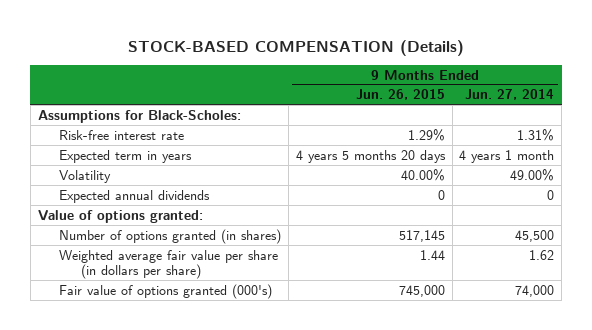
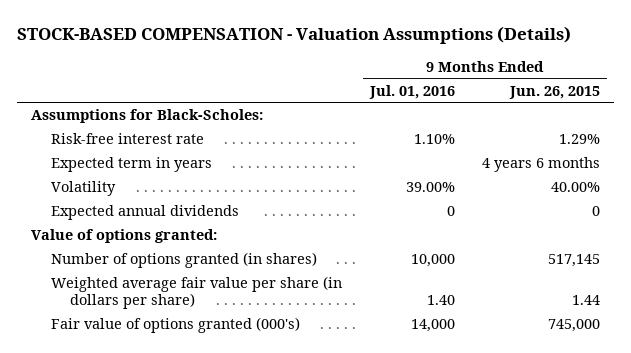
[128,39,465,56] STOCK-BASED COMPENSATION (Details) -> [17,26,572,45] STOCK-BASED COMPENSATION - Valuation Assumptions (Details)
[465,89,555,101] Jun. 27, 2014 -> none
none -> [368,84,455,99] Jul. 01, 2016
[295,149,446,163] 4 years 5 months 20 days -> [482,157,601,173] 4 years 6 months

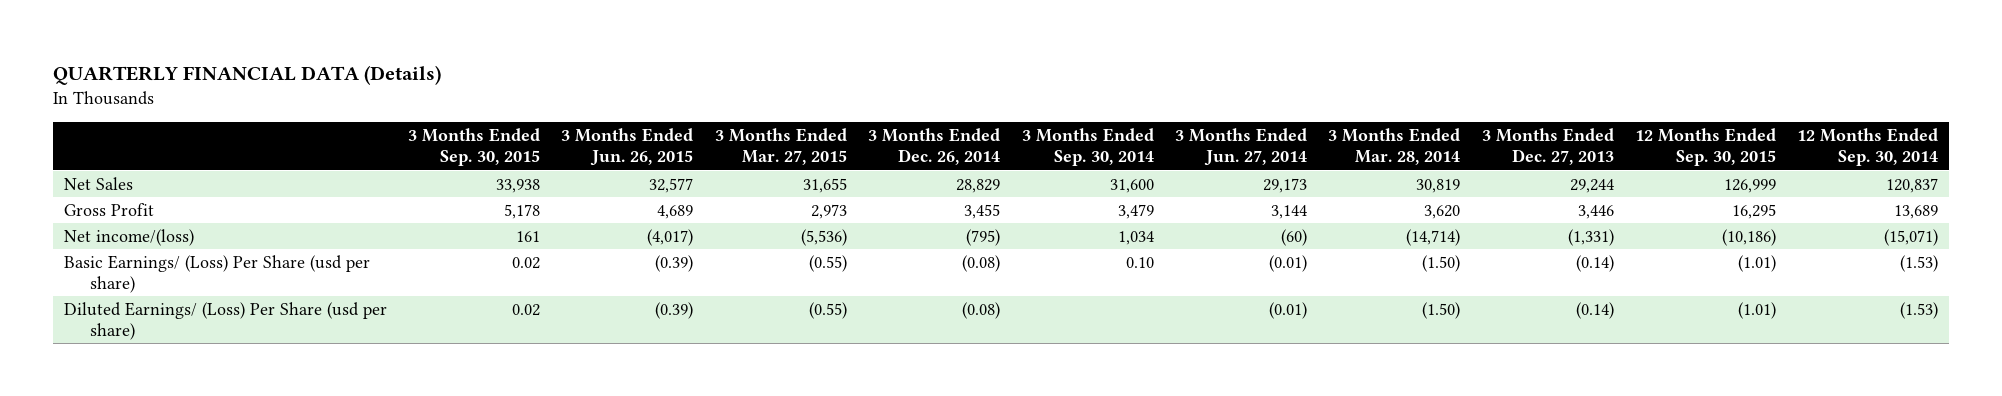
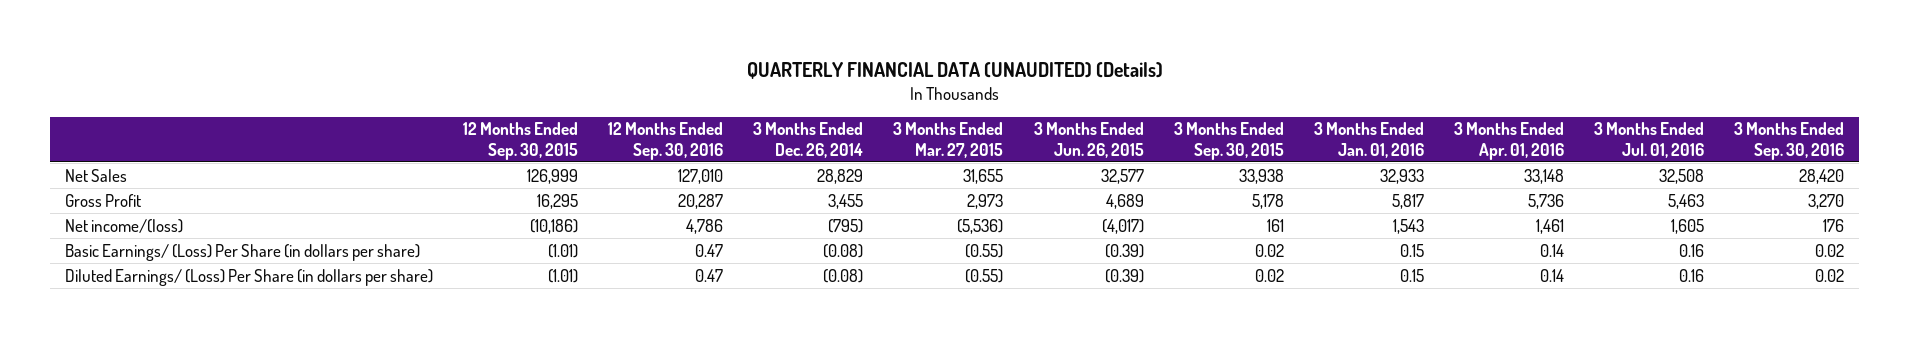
[52,65,441,86] QUARTERLY FINANCIAL DATA (Details) -> [746,61,1163,79] QUARTERLY FINANCIAL DATA (UNAUDITED) (Details)
[1021,127,1154,167] 3 Months Ended Sep. 30, 2014 -> none
[1174,127,1307,167] 3 Months Ended Jun. 27, 2014 -> none
[1328,127,1461,166] 3 Months Ended Mar. 28, 2014 -> none
[1481,127,1614,166] 3 Months Ended Dec. 27, 2013 -> none
[1797,127,1939,167] 12 Months Ended Sep. 30, 2014 -> none
none -> [608,122,724,160] 12 Months Ended Sep. 30, 2016
none -> [1313,122,1424,158] 3 Months Ended Jan. 01, 2016
none -> [1453,122,1564,160] 3 Months Ended Apr. 01, 2016
none -> [1593,122,1704,158] 3 Months Ended Jul. 01, 2016
none -> [1734,122,1845,160] 3 Months Ended Sep. 30, 2016
[63,254,370,294] Basic Earnings/ (Loss) Per Share (usd per share) -> [65,243,421,261] Basic Earnings/ (Loss) Per Share (in dollars per share)
[63,301,387,341] Diluted Earnings/ (Loss) Per Share (usd per share) -> [65,268,434,286] Diluted Earnings/ (Loss) Per Share (in dollars per share)

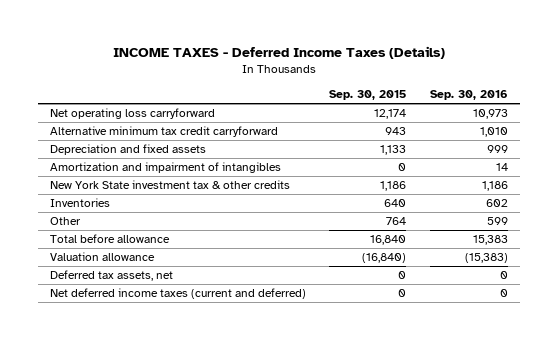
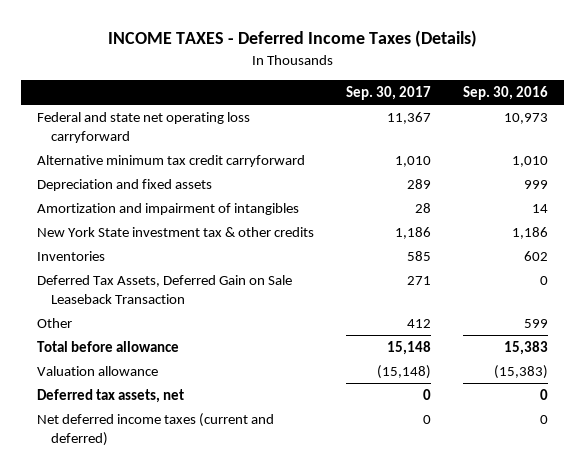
[329,90,407,101] Sep. 30, 2015 -> none
none -> [346,86,432,101] Sep. 30, 2017
[49,108,215,120] Net operating loss carryforward -> [36,112,250,144] Federal and state net operating loss carryforward
none -> [36,275,292,305] Deferred Tax Assets, Deferred Gain on Sale Leaseback Transaction

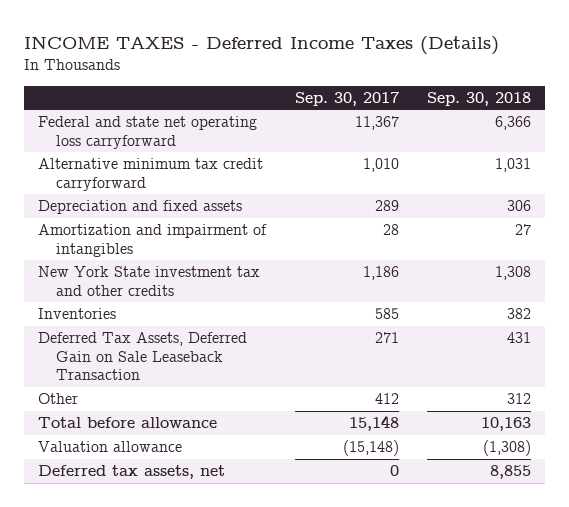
[463,86,549,101] Sep. 30, 2016 -> none
none -> [426,91,531,106] Sep. 30, 2018
[36,227,314,238] New York State investment tax & other credits -> [38,266,261,296] New York State investment tax and other credits
[36,413,274,447] Net deferred income taxes (current and deferred) -> none

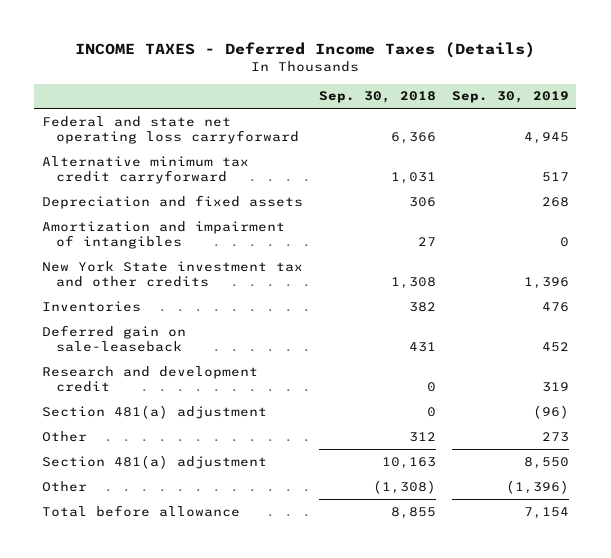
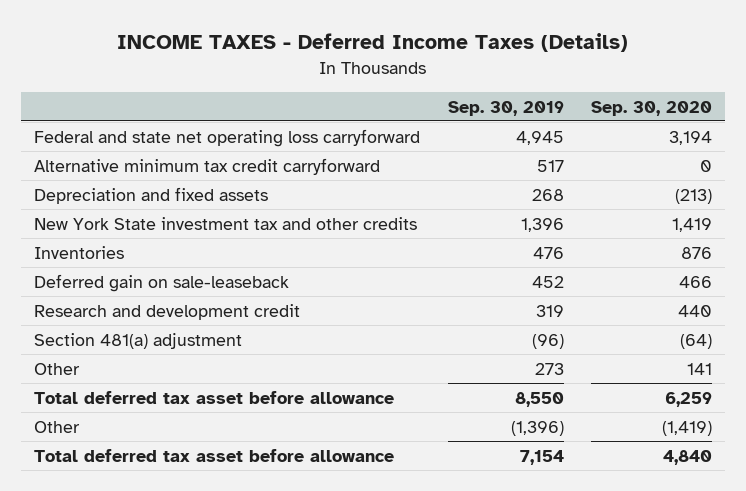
[318,91,436,104] Sep. 30, 2018 -> none
none -> [590,100,712,116] Sep. 30, 2020
[41,220,285,250] Amortization and impairment of intangibles -> none
[41,454,267,469] Section 481(a) adjustment -> [34,390,395,404] Total deferred tax asset before allowance
[41,504,240,517] Total before allowance -> [34,448,395,462] Total deferred tax asset before allowance

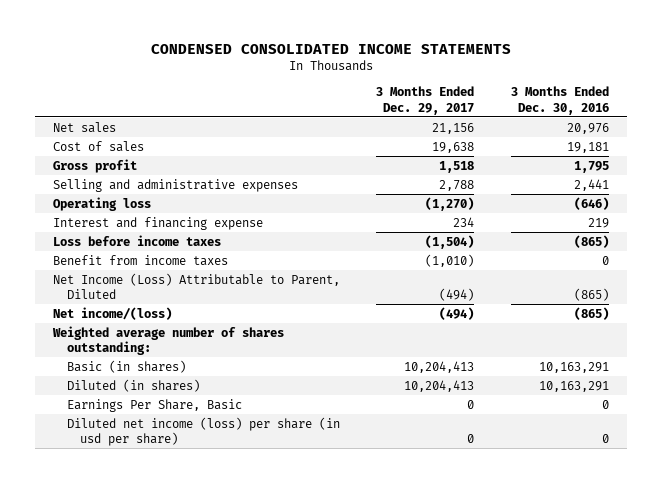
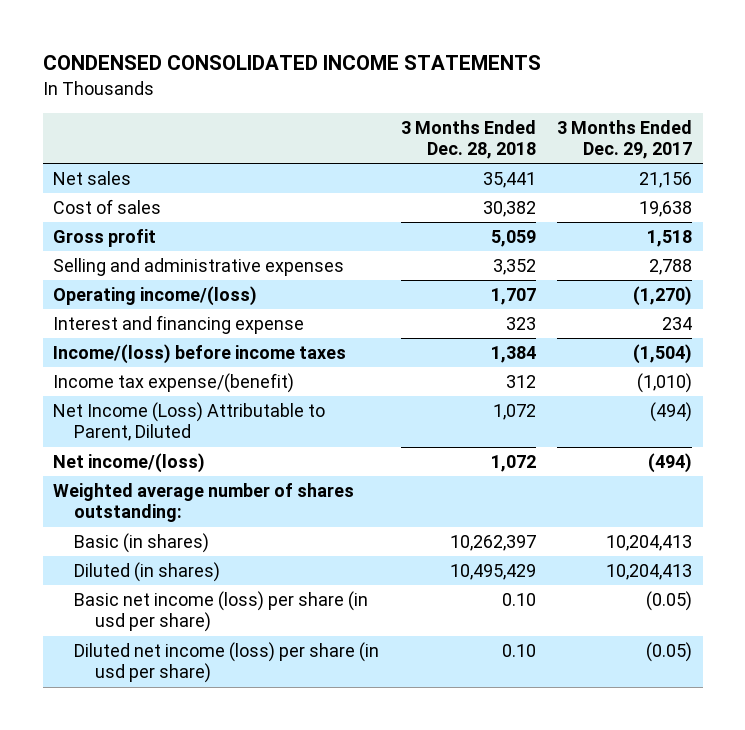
[510,86,609,115] 3 Months Ended Dec. 30, 2016 -> none
none -> [400,119,536,160] 3 Months Ended Dec. 28, 2018
[53,196,152,211] Operating loss -> [53,286,258,307] Operating income/(loss)
[53,234,222,246] Loss before income taxes -> [53,344,347,365] Income/(loss) before income taxes
[53,254,229,266] Benefit from income taxes -> [53,373,295,394] Income tax expense/(benefit)
[66,398,242,412] Earnings Per Share, Basic -> [74,591,369,633] Basic net income (loss) per share (in usd per share)
[467,399,475,409] 0 -> [646,591,693,612] (0.05)
[467,434,475,444] 0 -> [646,642,693,663] (0.05)

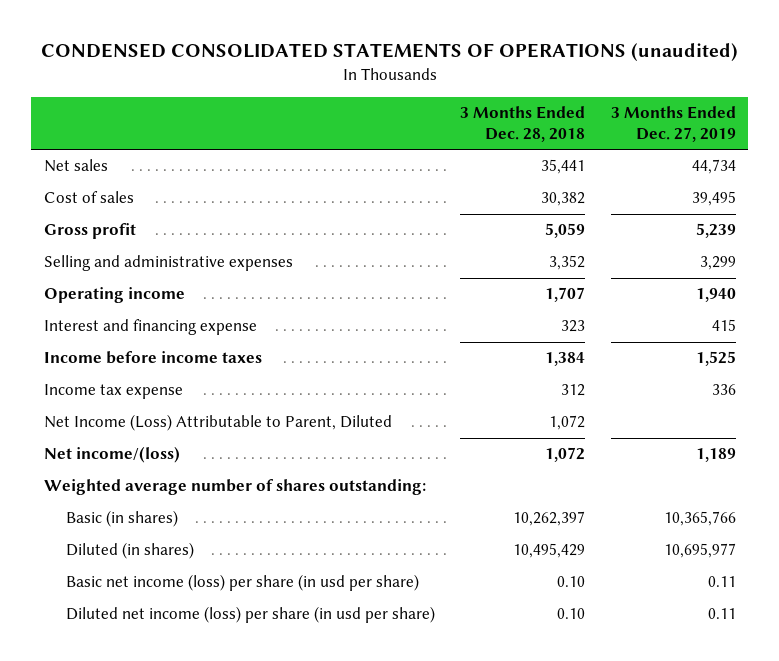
[42,55,541,71] CONDENSED CONSOLIDATED INCOME STATEMENTS -> [40,43,738,62] CONDENSED CONSOLIDATED STATEMENTS OF OPERATIONS (unaudited)
[557,119,693,160] 3 Months Ended Dec. 29, 2017 -> none
none -> [610,105,736,143] 3 Months Ended Dec. 27, 2019
[53,286,258,307] Operating income/(loss) -> [43,287,185,304] Operating income
[53,344,347,365] Income/(loss) before income taxes -> [43,351,262,365] Income before income taxes
[53,373,295,394] Income tax expense/(benefit) -> [43,384,183,400] Income tax expense

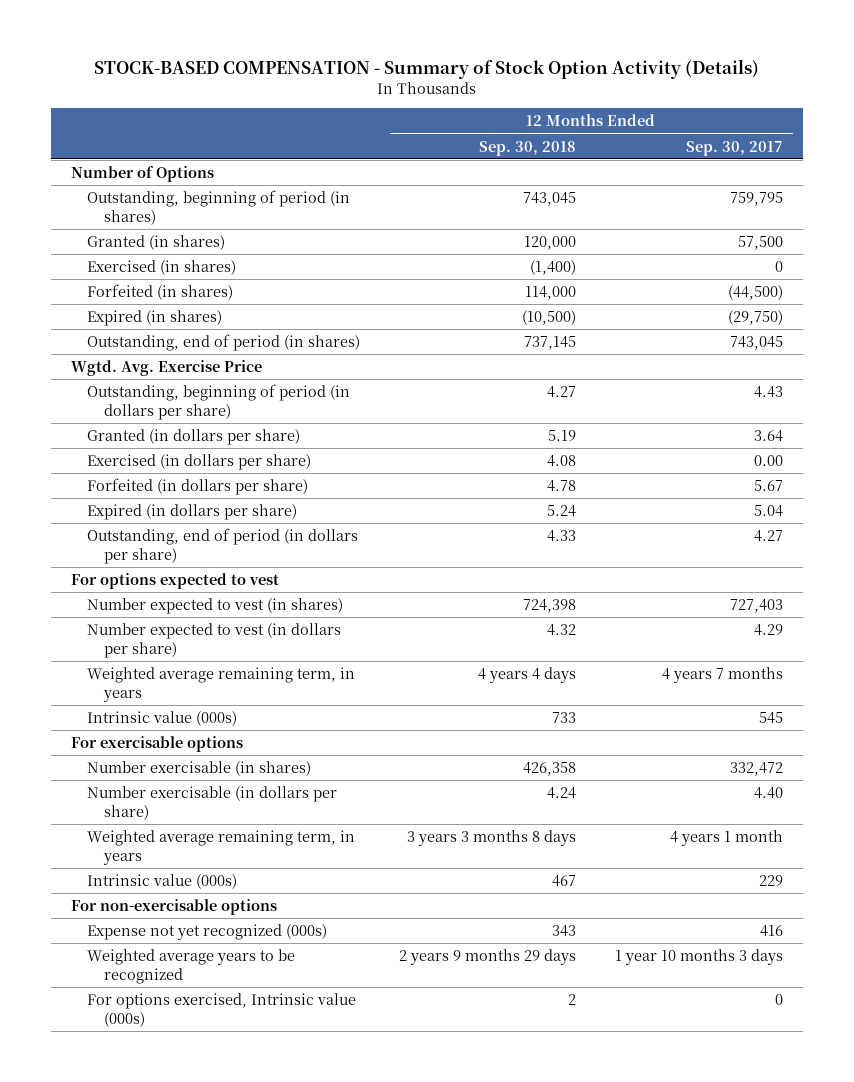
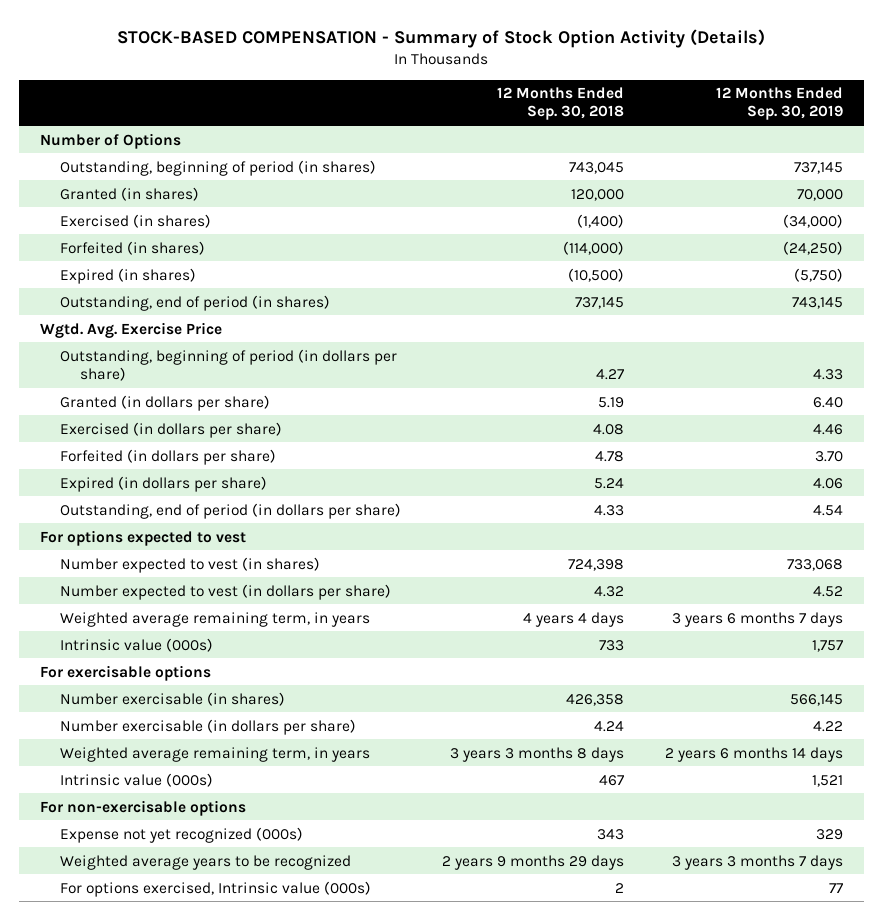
[686,140,784,156] Sep. 30, 2017 -> none
none -> [716,87,844,121] 12 Months Ended Sep. 30, 2019
[525,285,577,300] 114,000 -> [563,240,625,255] (114,000)

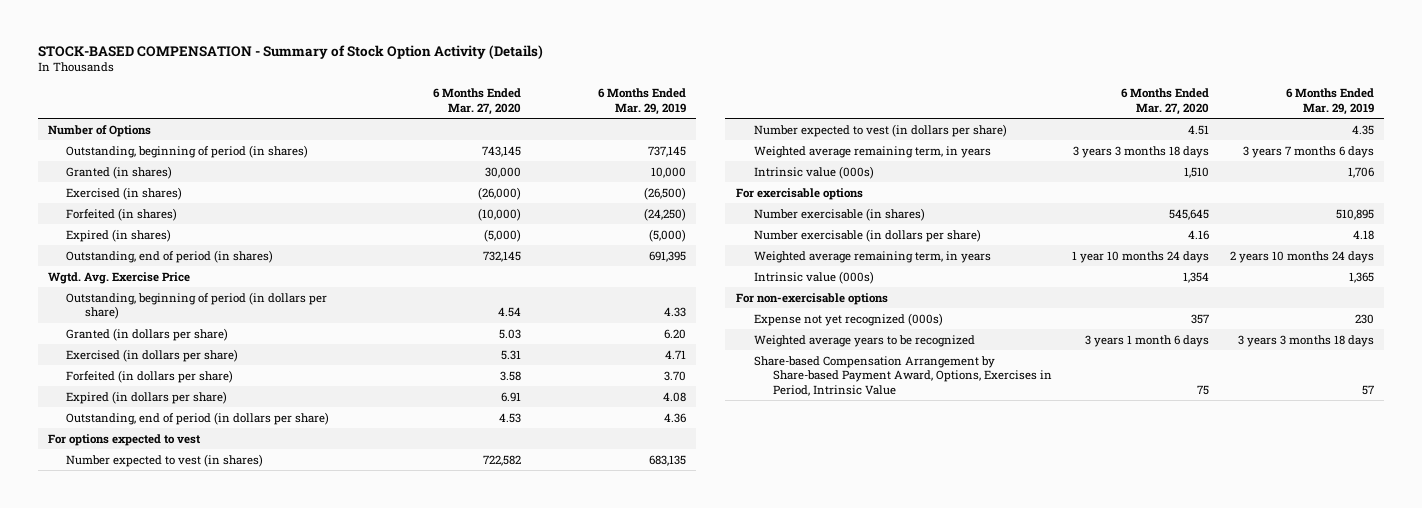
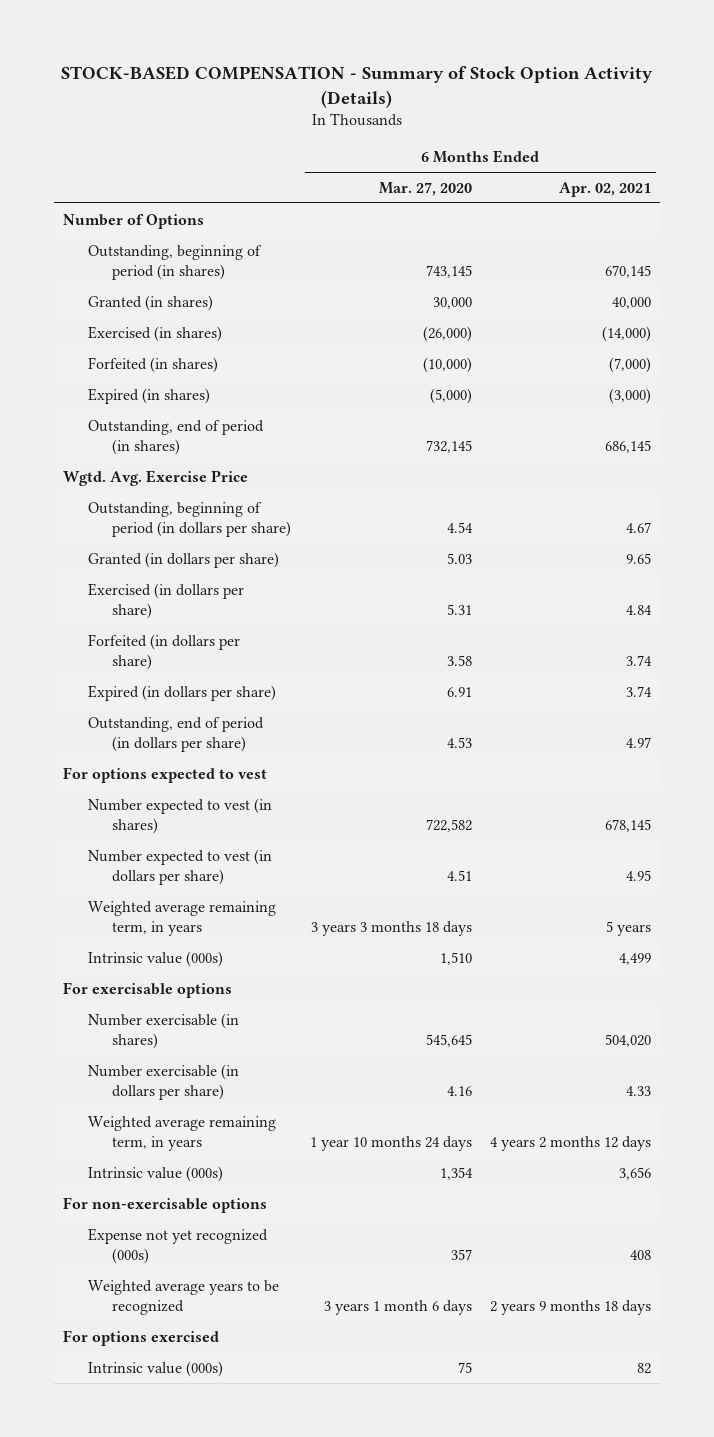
[598,88,687,116] 6 Months Ended Mar. 29, 2019 -> none
none -> [559,181,652,197] Apr. 02, 2021
none -> [63,1329,220,1346] For options exercised
[754,355,1052,397] Share-based Compensation Arrangement by Share-based Payment Award, Options, Exercises in Period, Intrinsic Value -> [87,1360,223,1377] Intrinsic value (000s)

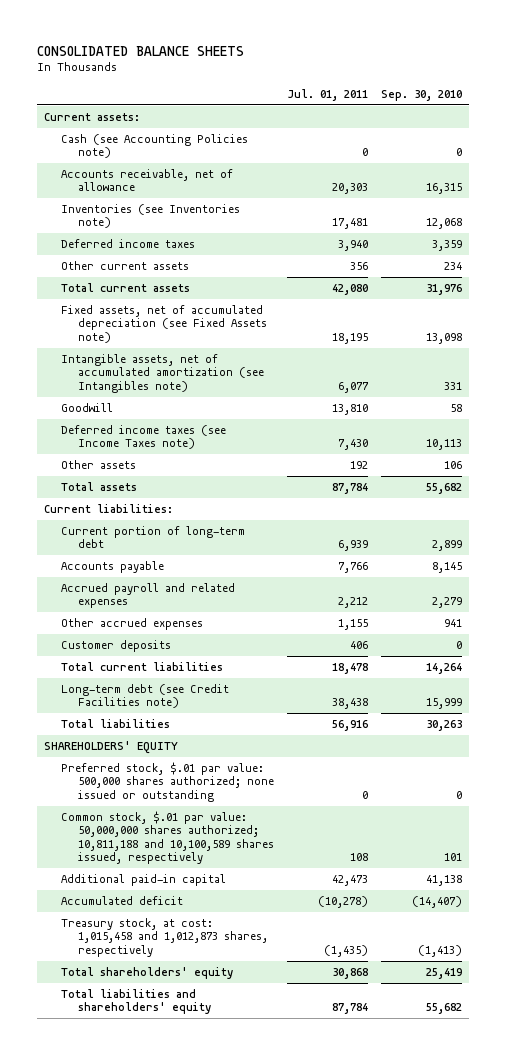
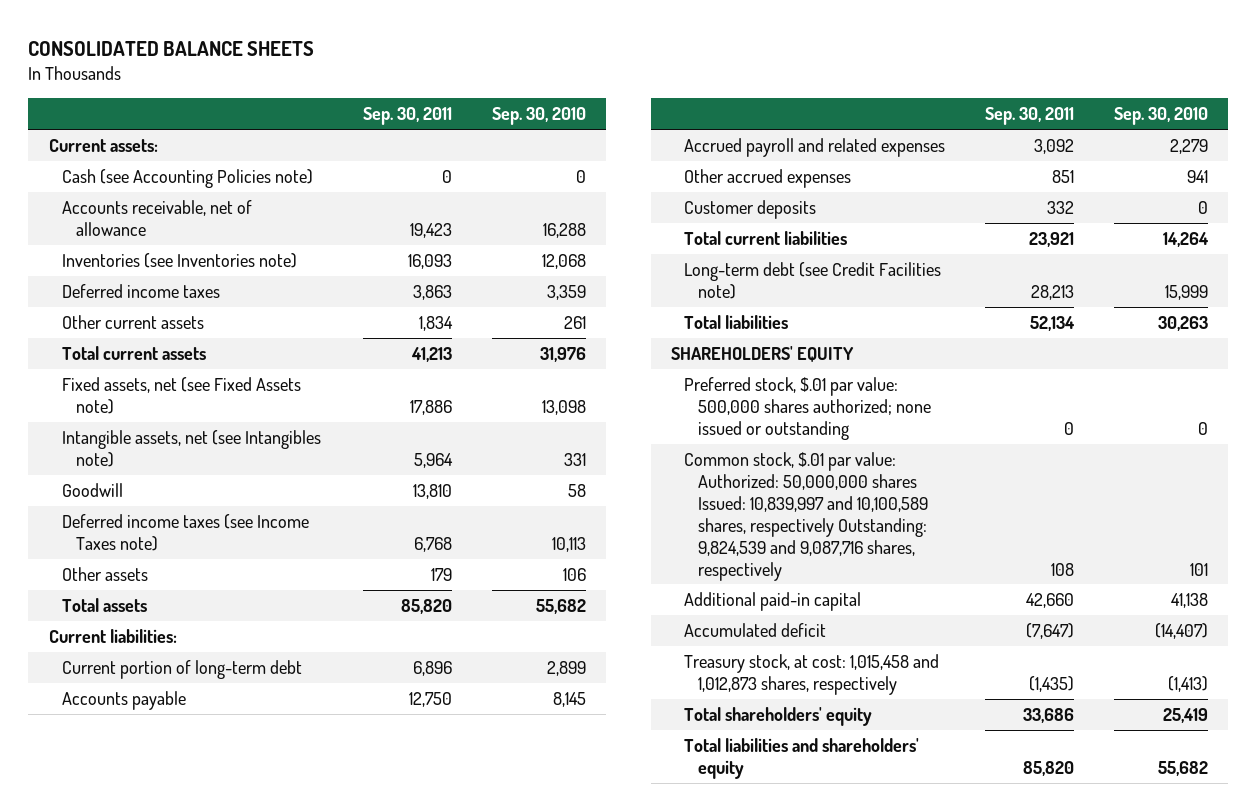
[287,88,369,101] Jul. 01, 2011 -> none
none -> [363,107,453,126] Sep. 30, 2011
[426,183,463,195] 16,315 -> [543,222,587,238] 16,288
[444,261,463,270] 234 -> [564,316,587,330] 261
[60,304,267,343] Fixed assets, net of accumulated depreciation (see Fixed Assets note) -> [62,377,302,414] Fixed assets, net (see Fixed Assets note)
[60,353,264,393] Intangible assets, net of accumulated amortization (see Intangibles note) -> [62,430,322,467] Intangible assets, net (see Intangibles note)
[60,810,274,865] Common stock, $.01 par value: 50,000,000 shares authorized; 10,811,188 and 10,100,589 shares issued, respectively -> [684,452,928,581] Common stock, $.01 par value: Authorized: 50,000,000 shares Issued: 10,839,997 and 10,100,589 shares, respectively Outstanding: 9,824,539 and 9,087,716 shares, respectively

